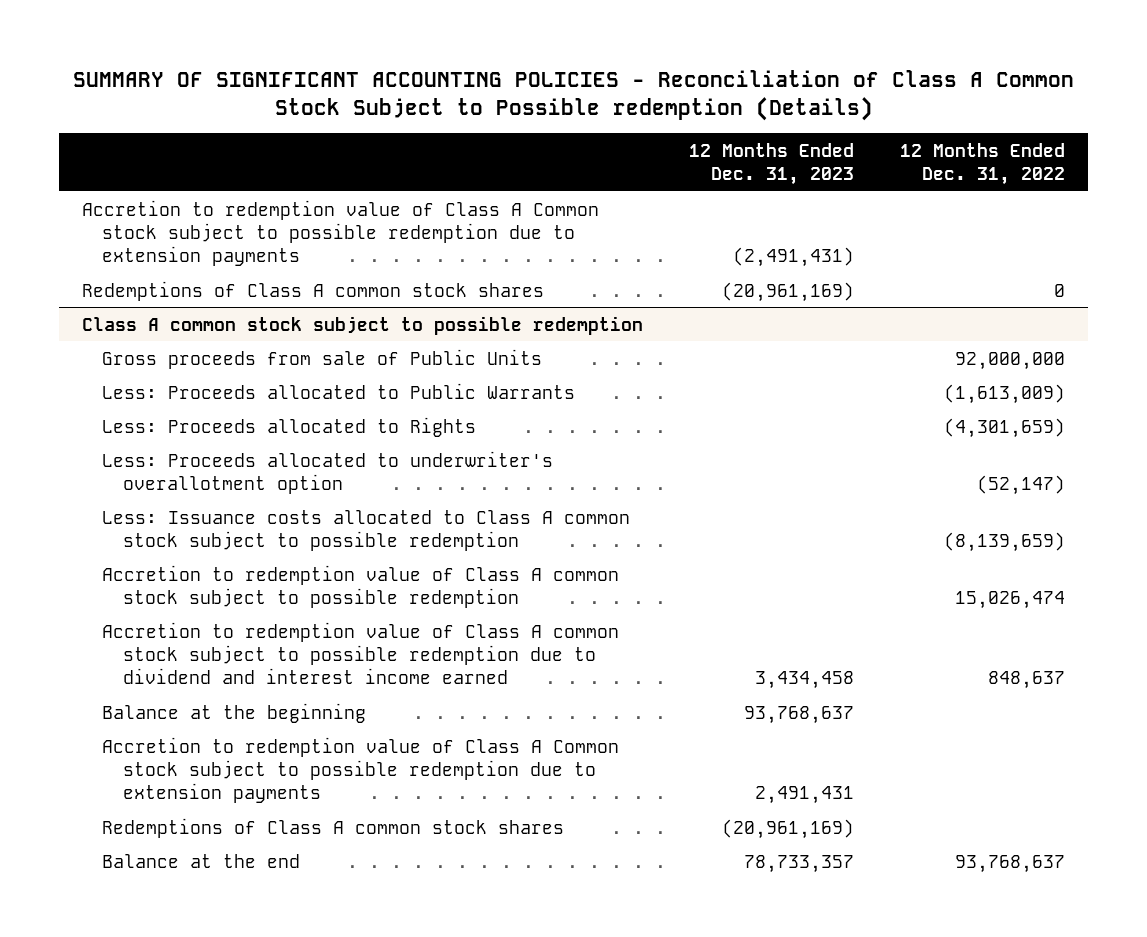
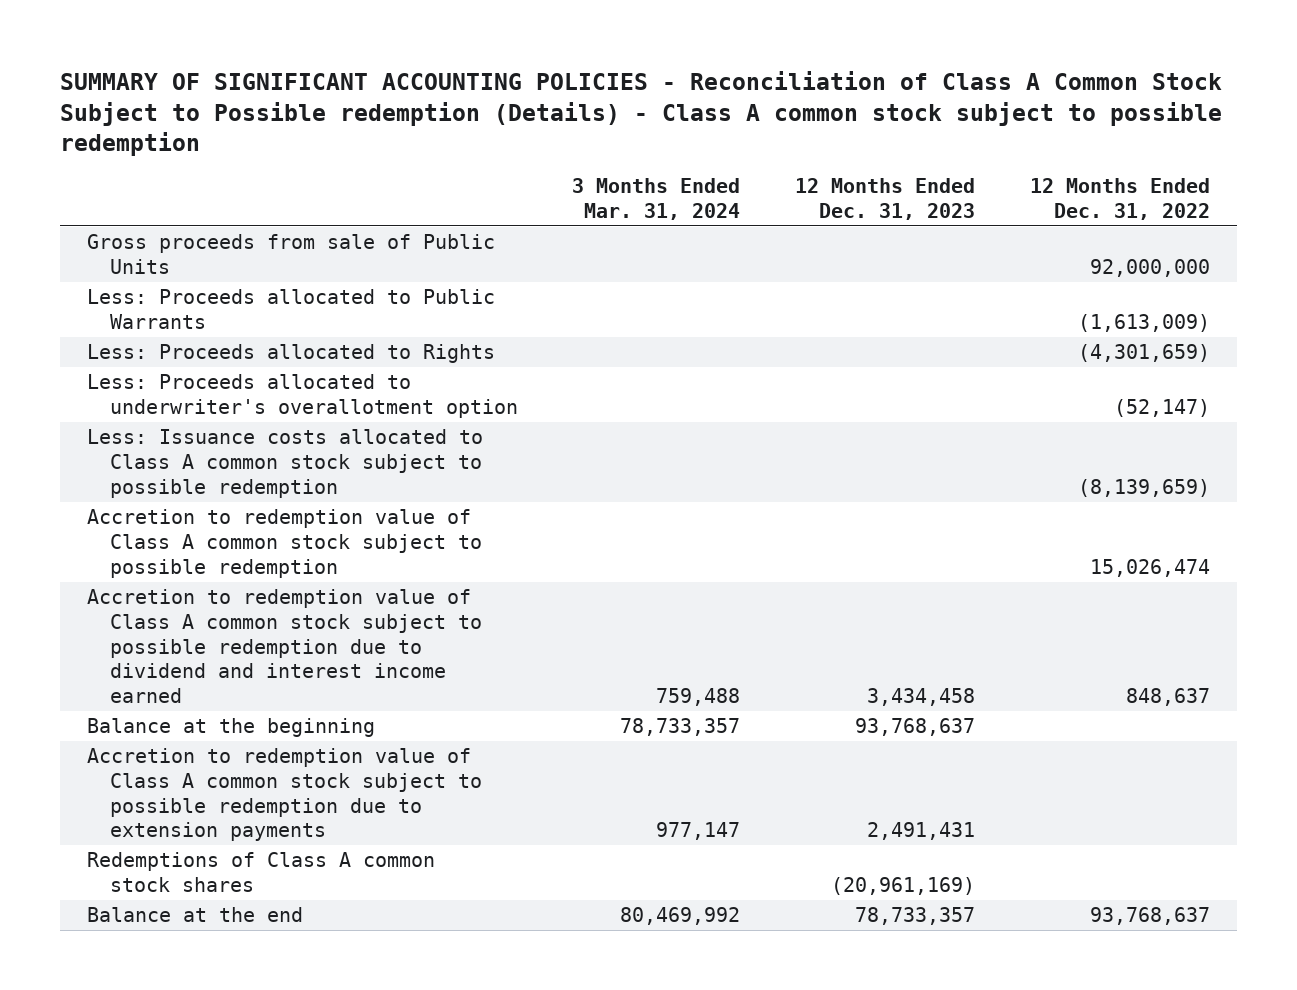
[72,70,1074,122] SUMMARY OF SIGNIFICANT ACCOUNTING POLICIES - Reconciliation of Class A Common Stock Subject to Possible redemption (Details) -> [59,71,1222,157] SUMMARY OF SIGNIFICANT ACCOUNTING POLICIES - Reconciliation of Class A Common Stock Subject to Possible redemption (Details) - Class A common stock subject to possible redemption
none -> [572,178,741,220] 3 Months Ended Mar. 31, 2024
[82,199,600,266] Accretion to redemption value of Class A Common stock subject to possible redemption due to extension payments -> none
[82,280,545,301] Redemptions of Class A common stock shares -> none
[82,315,644,335] Class A common stock subject to possible redemption -> none
[102,736,620,803] Accretion to redemption value of Class A Common stock subject to possible redemption due to extension payments -> [86,748,482,842] Accretion to redemption value of Class A common stock subject to possible redemption due to extension payments

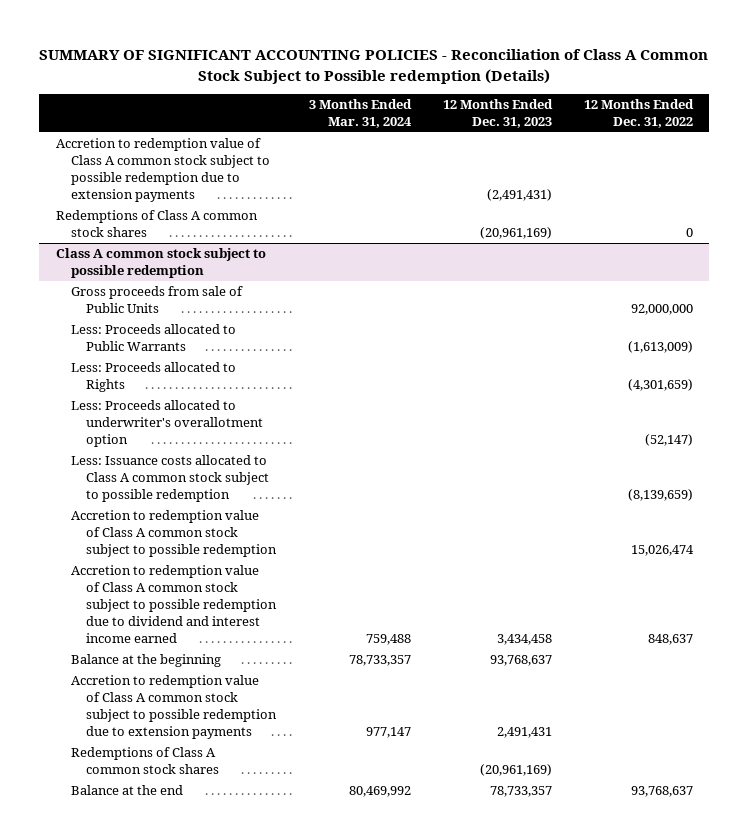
[59,71,1222,157] SUMMARY OF SIGNIFICANT ACCOUNTING POLICIES - Reconciliation of Class A Common Stock Subject to Possible redemption (Details) - Class A common stock subject to possible redemption -> [39,49,709,84] SUMMARY OF SIGNIFICANT ACCOUNTING POLICIES - Reconciliation of Class A Common Stock Subject to Possible redemption (Details)
none -> [55,138,270,203] Accretion to redemption value of Class A common stock subject to possible redemption due to extension payments
none -> [55,210,258,238] Redemptions of Class A common stock shares
none -> [55,248,266,279] Class A common stock subject to possible redemption

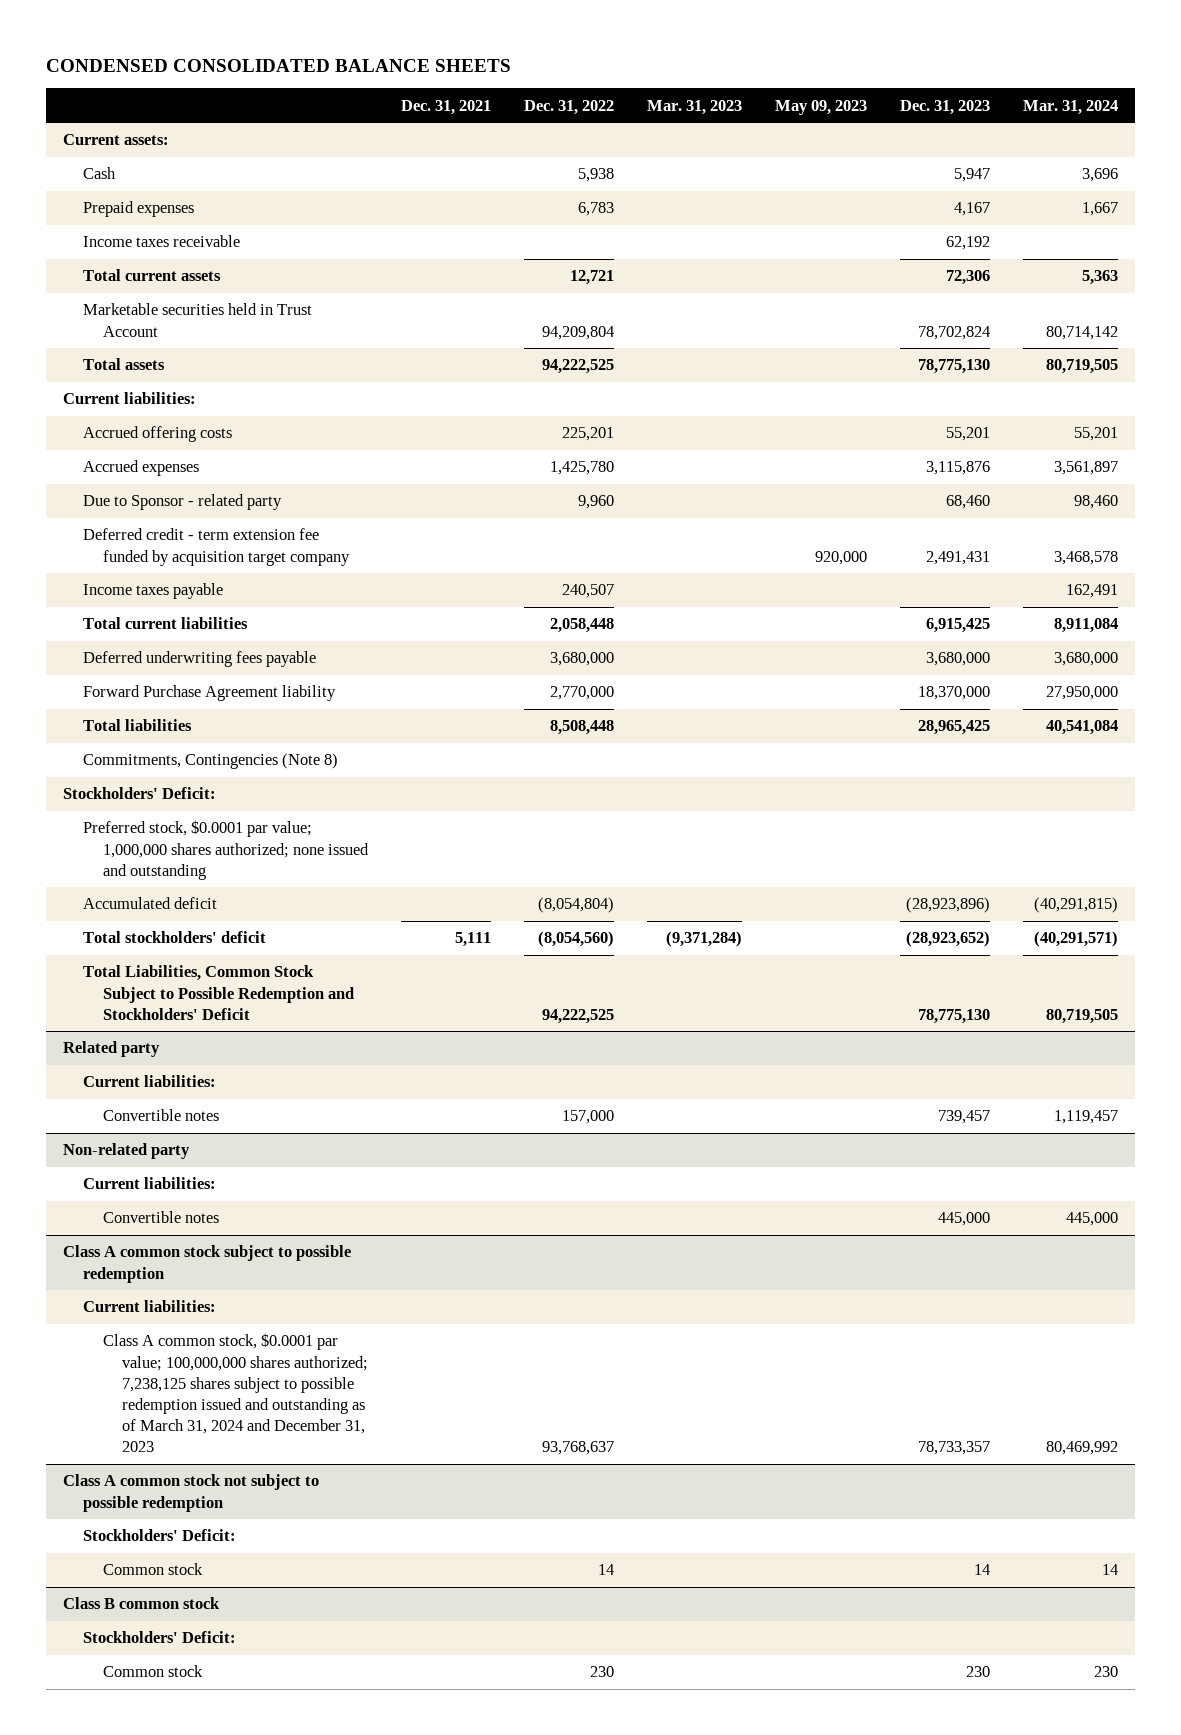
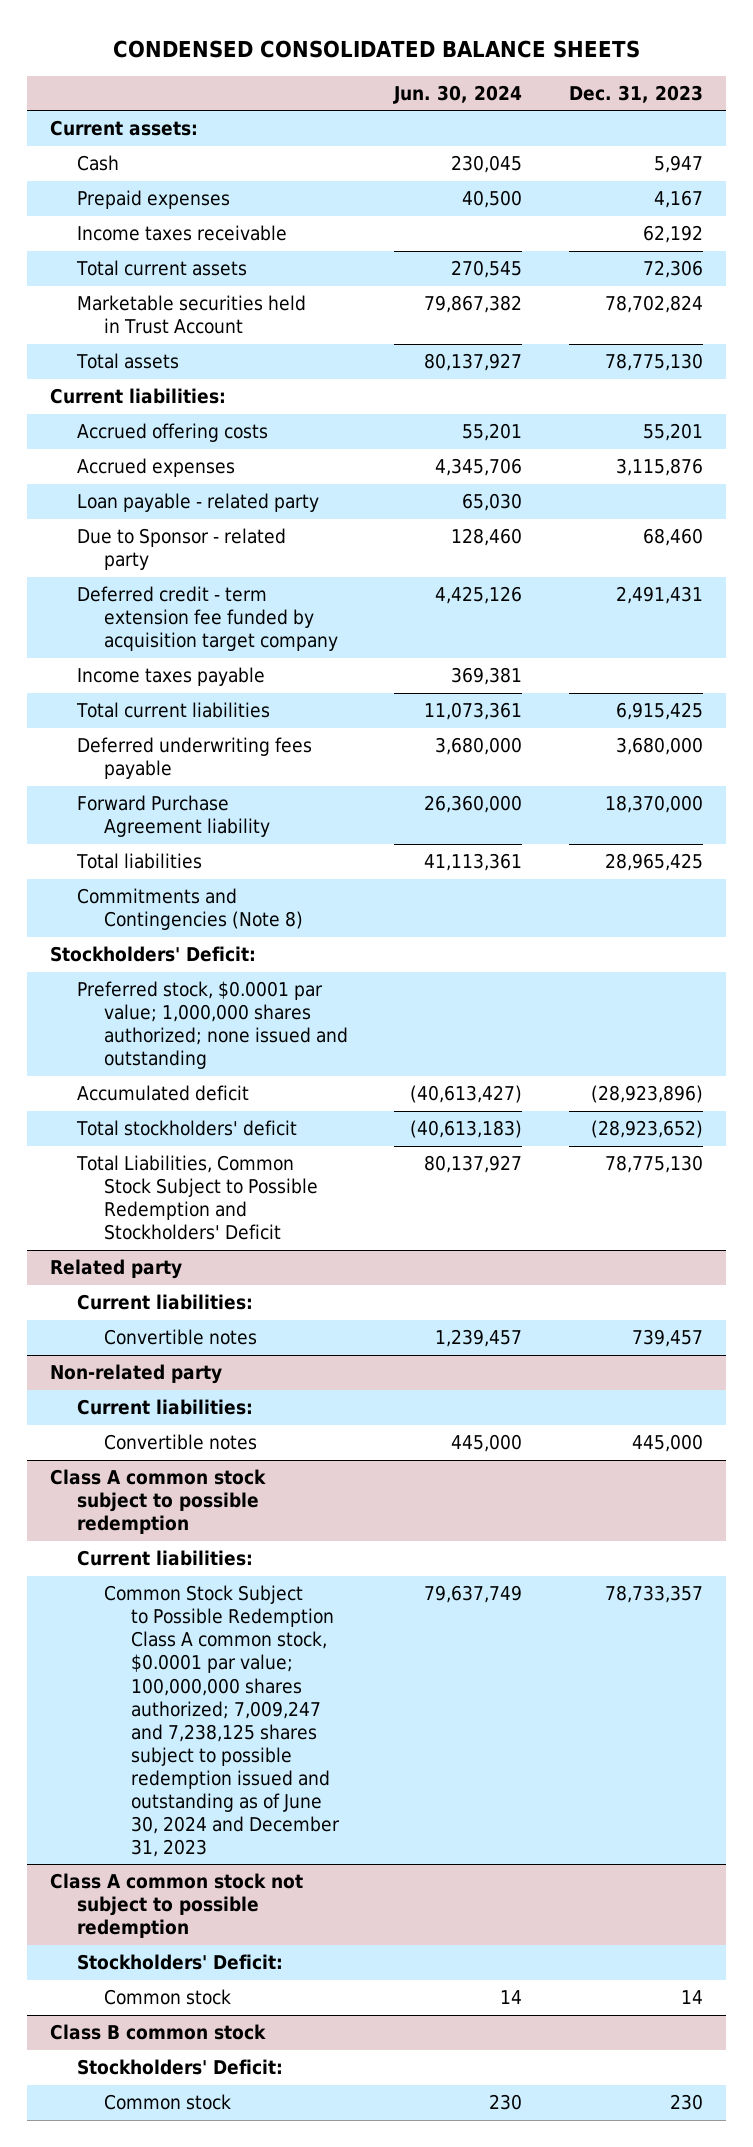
[401,99,492,115] Dec. 31, 2021 -> none
[524,99,615,115] Dec. 31, 2022 -> none
[647,99,743,115] Mar. 31, 2023 -> none
[775,99,868,115] May 09, 2023 -> none
[1023,99,1119,115] Mar. 31, 2024 -> none
none -> [393,84,523,104] Jun. 30, 2024
none -> [77,493,320,513] Loan payable - related party
[82,753,338,770] Commitments, Contingencies (Note 8) -> [77,888,304,931] Commitments and Contingencies (Note 8)
[102,1333,369,1452] Class A common stock, $0.0001 par value; 100,000,000 shares authorized; 7,238,125 shares subject to possible redemption issued and outstanding as of March 31, 2024 and December 31, 2023 -> [104,1585,340,1857] Common Stock Subject to Possible Redemption Class A common stock, $0.0001 par value; 100,000,000 shares authorized; 7,009,247 and 7,238,125 shares subject to possible redemption issued and outstanding as of June 30, 2024 and December 31, 2023

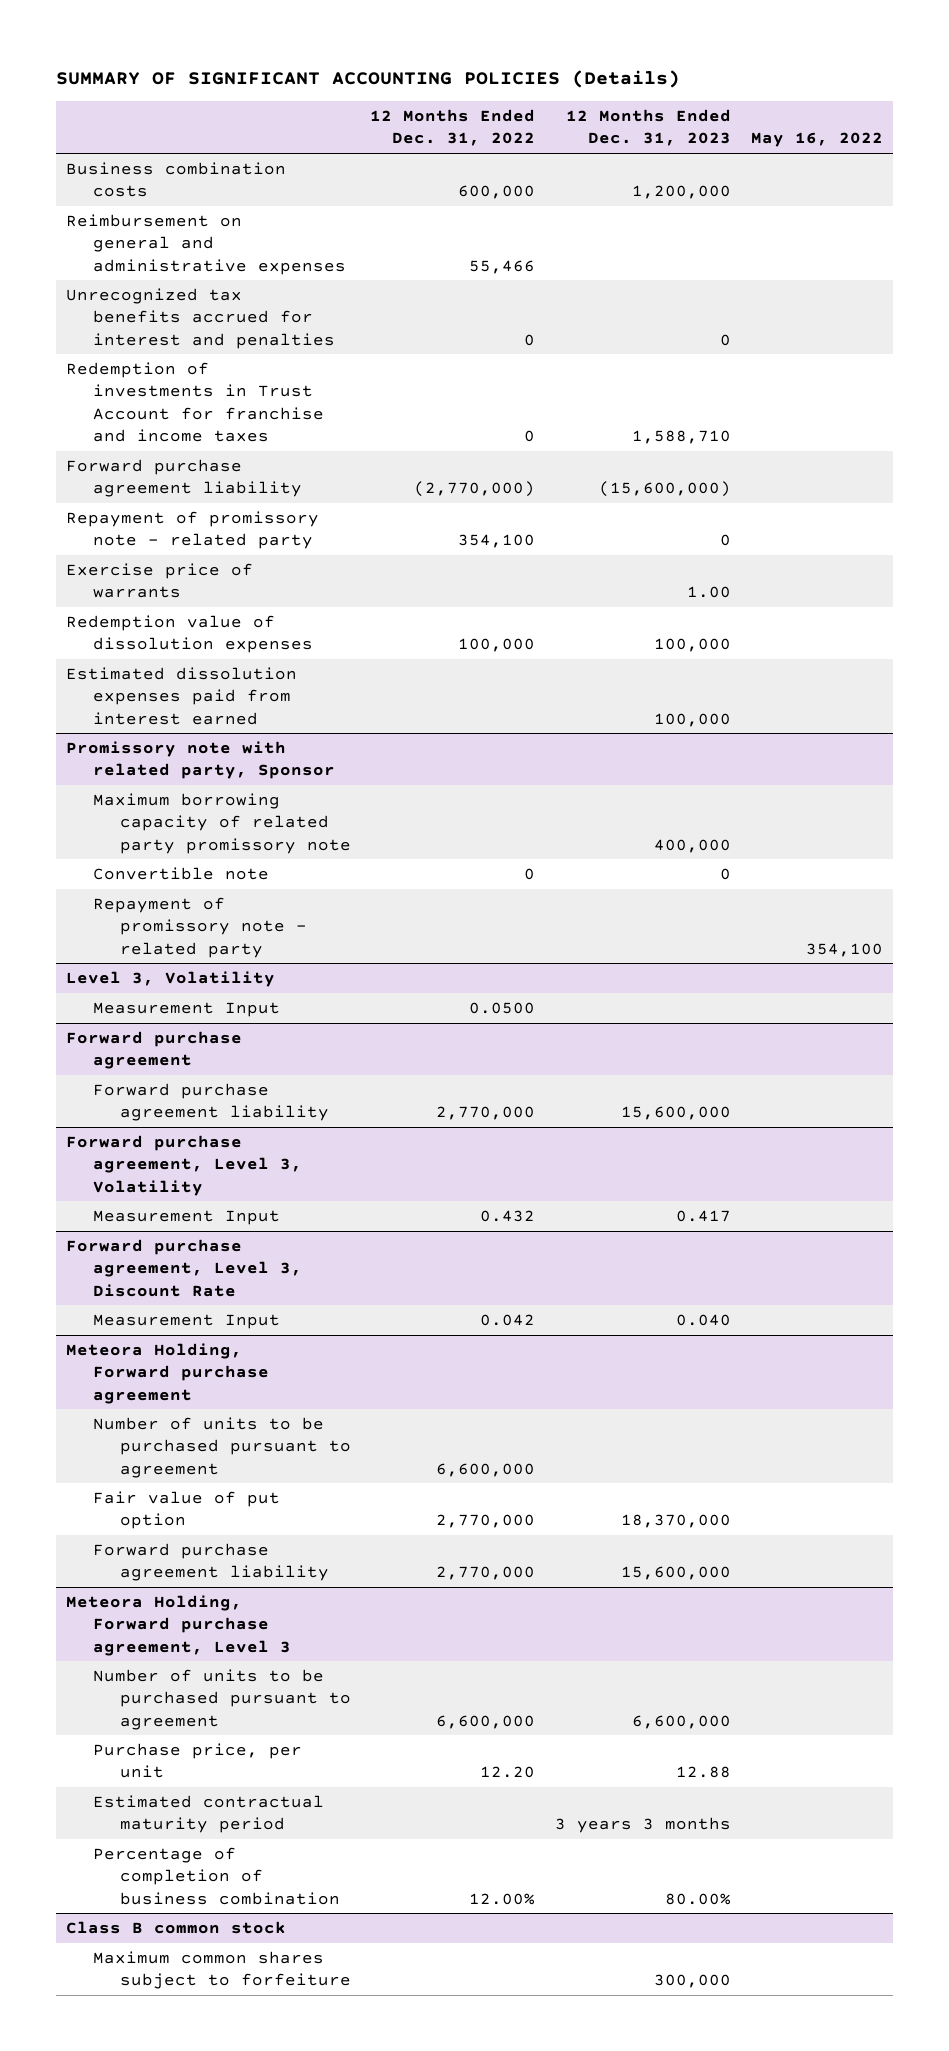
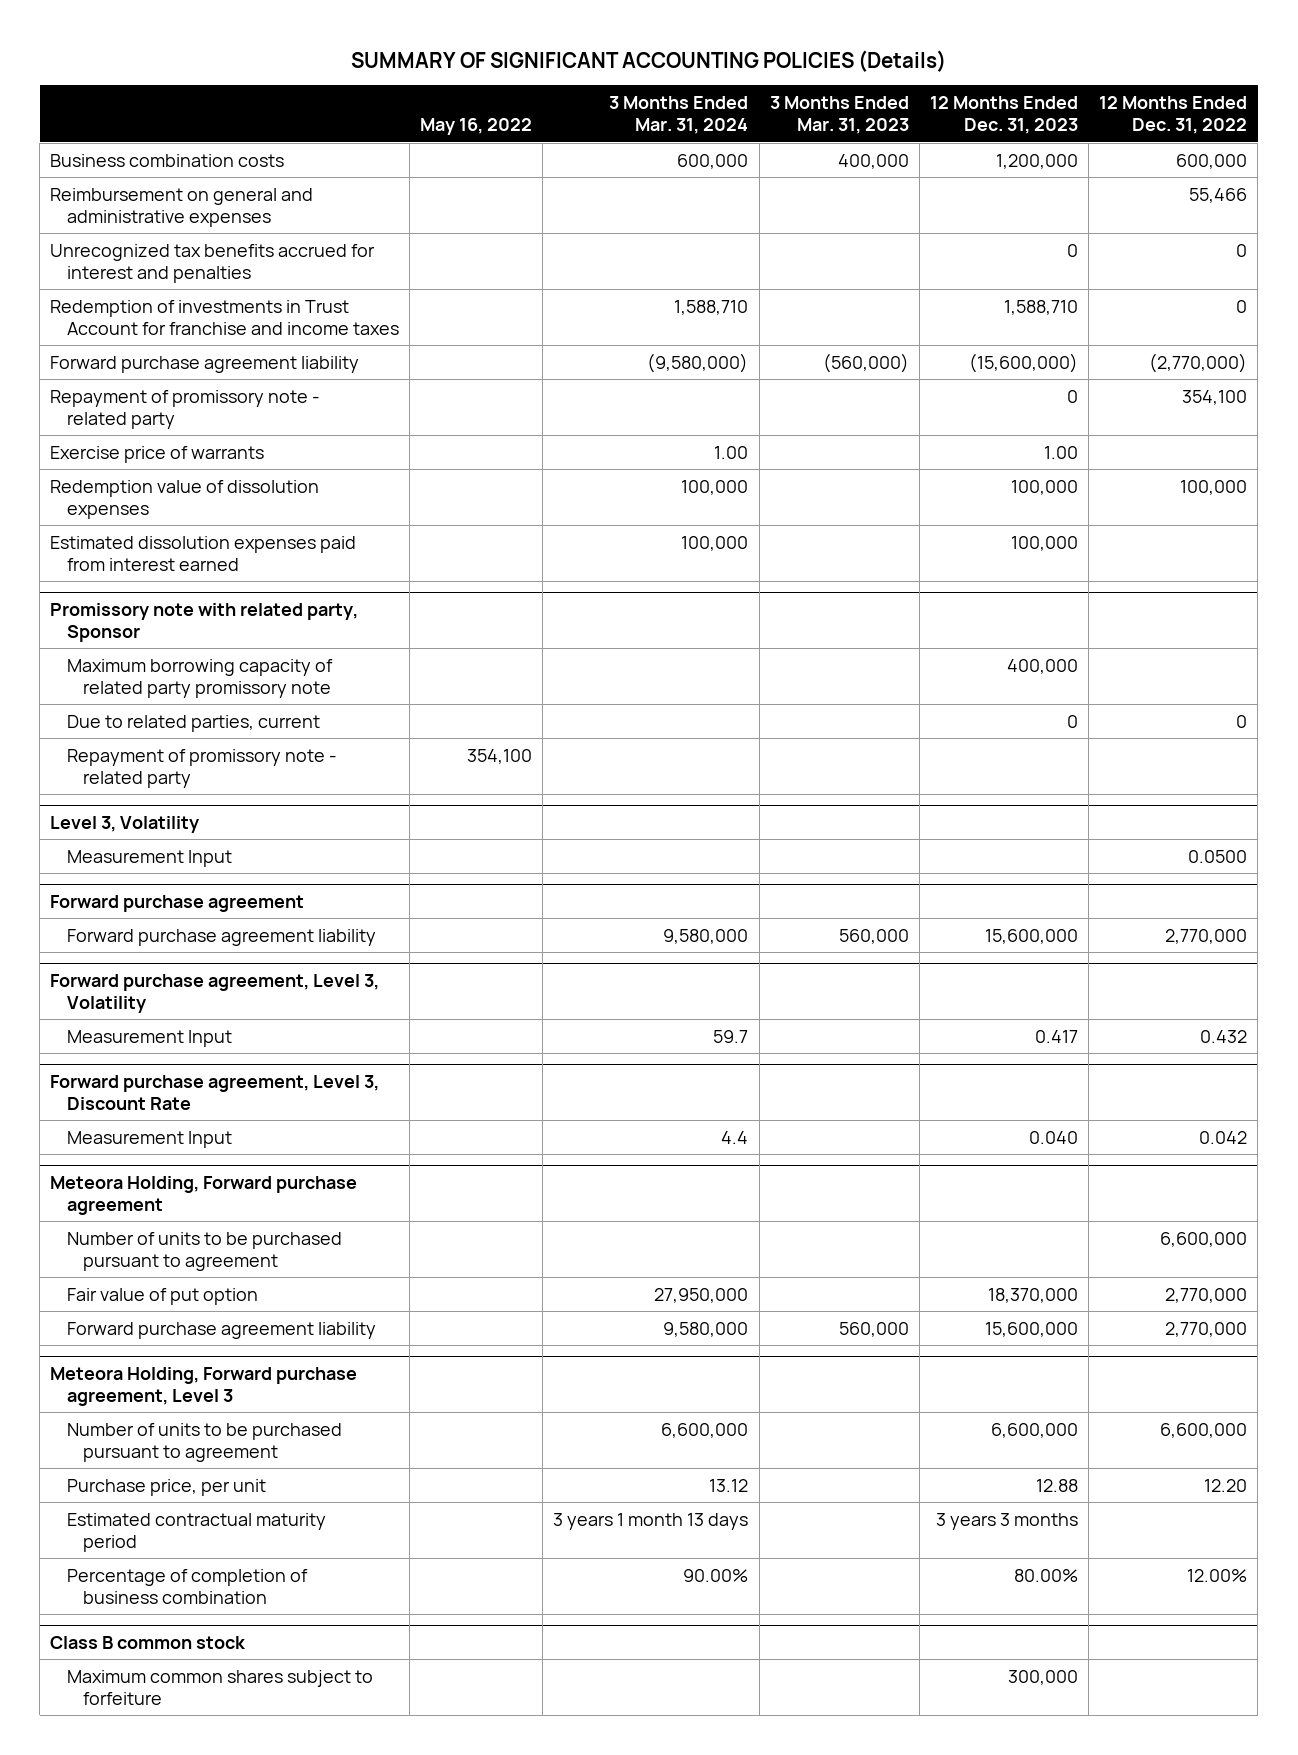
none -> [609,96,749,135] 3 Months Ended Mar. 31, 2024
none -> [769,96,909,135] 3 Months Ended Mar. 31, 2023
[92,867,269,881] Convertible note -> [66,714,320,732] Due to related parties, current

